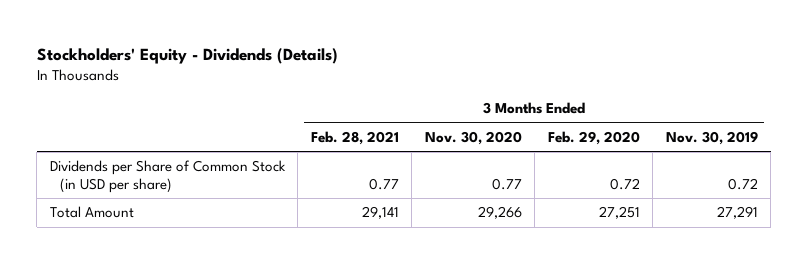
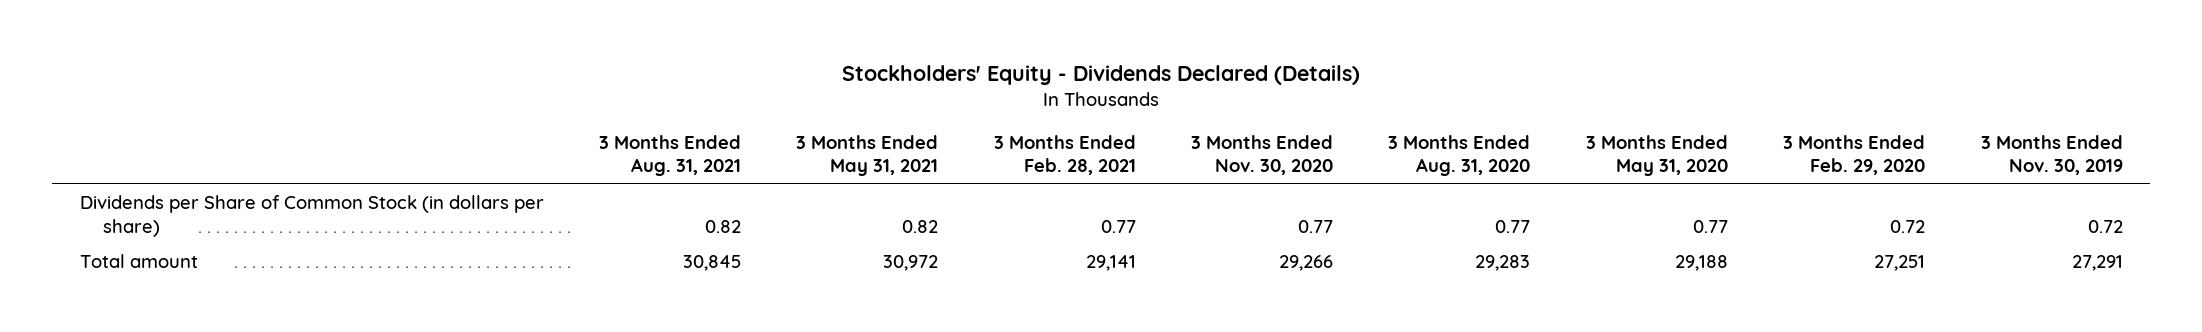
[36,47,338,64] Stockholders' Equity - Dividends (Details) -> [842,64,1361,85] Stockholders' Equity - Dividends Declared (Details)
none -> [599,134,742,177] 3 Months Ended Aug. 31, 2021
none -> [796,134,939,177] 3 Months Ended May 31, 2021
none -> [1388,134,1531,177] 3 Months Ended Aug. 31, 2020
none -> [1585,134,1728,177] 3 Months Ended May 31, 2020
[49,160,286,193] Dividends per Share of Common Stock (in USD per share) -> [79,195,544,238] Dividends per Share of Common Stock (in dollars per share)
[49,206,134,219] Total Amount -> [79,254,198,269] Total amount

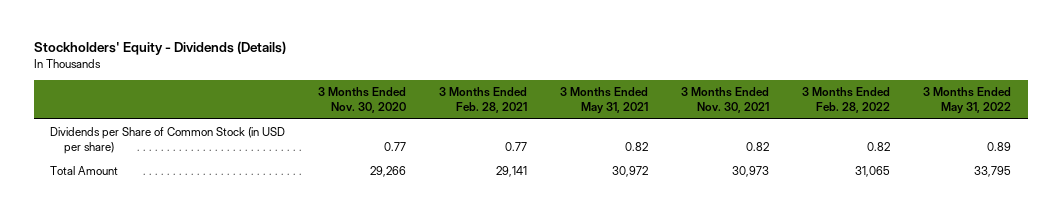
[842,64,1361,85] Stockholders' Equity - Dividends Declared (Details) -> [34,41,287,56] Stockholders' Equity - Dividends (Details)
[599,134,742,177] 3 Months Ended Aug. 31, 2021 -> none
[1388,134,1531,177] 3 Months Ended Aug. 31, 2020 -> none
[1585,134,1728,177] 3 Months Ended May 31, 2020 -> none
[1783,134,1926,176] 3 Months Ended Feb. 29, 2020 -> none
[1980,134,2123,176] 3 Months Ended Nov. 30, 2019 -> none
none -> [681,87,770,114] 3 Months Ended Nov. 30, 2021
none -> [802,87,891,114] 3 Months Ended Feb. 28, 2022
none -> [923,87,1012,115] 3 Months Ended May 31, 2022
[79,195,544,238] Dividends per Share of Common Stock (in dollars per share) -> [50,127,286,155] Dividends per Share of Common Stock (in USD per share)
[79,254,198,269] Total amount -> [50,166,119,176] Total Amount

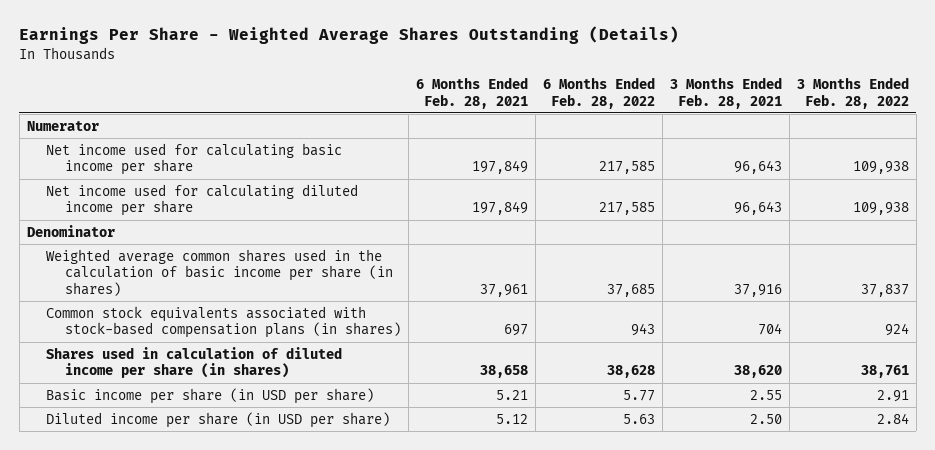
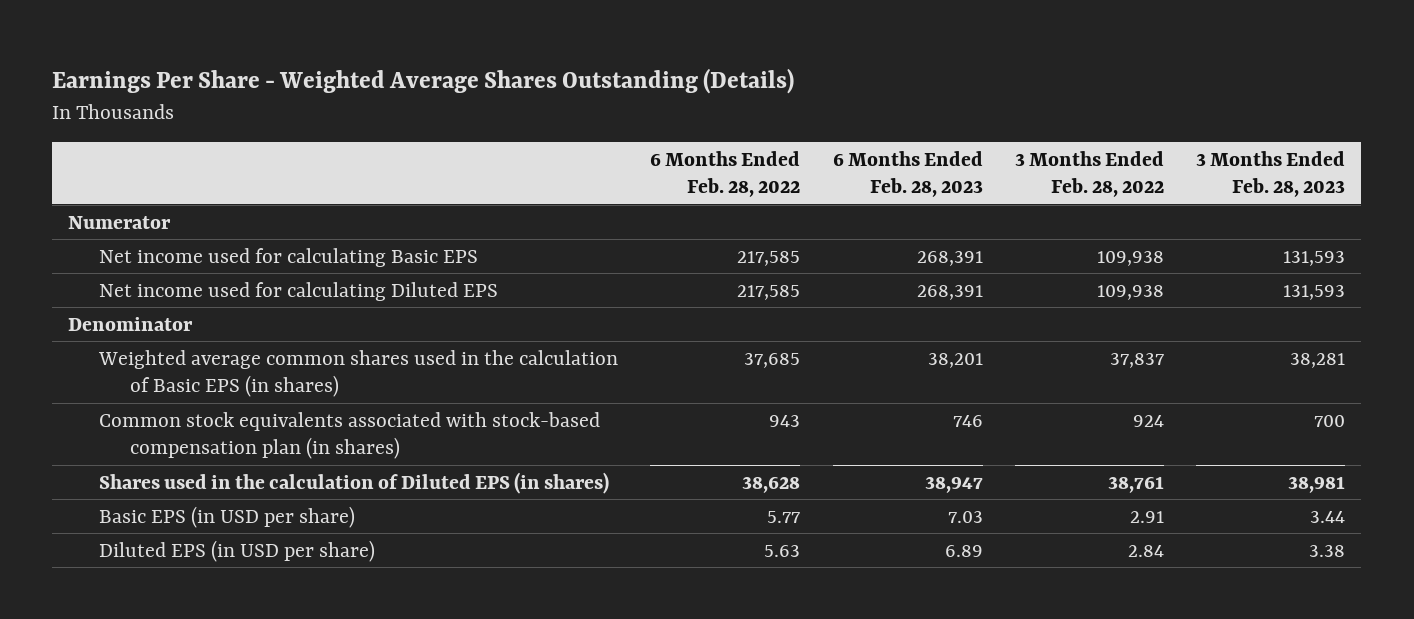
[416,77,529,109] 6 Months Ended Feb. 28, 2021 -> none
[669,77,782,109] 3 Months Ended Feb. 28, 2021 -> none
none -> [832,150,983,198] 6 Months Ended Feb. 28, 2023
none -> [1196,150,1346,198] 3 Months Ended Feb. 28, 2023
[45,142,342,176] Net income used for calculating basic income per share -> [99,247,479,267] Net income used for calculating Basic EPS
[45,183,358,217] Net income used for calculating diluted income per share -> [99,281,499,301] Net income used for calculating Diluted EPS
[45,248,394,296] Weighted average common shares used in the calculation of basic income per share (in shares) -> [98,349,619,398] Weighted average common shares used in the calculation of Basic EPS (in shares)
[45,305,402,339] Common stock equivalents associated with stock-based compensation plans (in shares) -> [99,411,601,460] Common stock equivalents associated with stock-based compensation plan (in shares)
[45,346,342,379] Shares used in calculation of diluted income per share (in shares) -> [99,471,610,494] Shares used in the calculation of Diluted EPS (in shares)
[45,387,374,404] Basic income per share (in USD per share) -> [99,505,356,528] Basic EPS (in USD per share)
[45,411,390,428] Diluted income per share (in USD per share) -> [99,539,376,562] Diluted EPS (in USD per share)

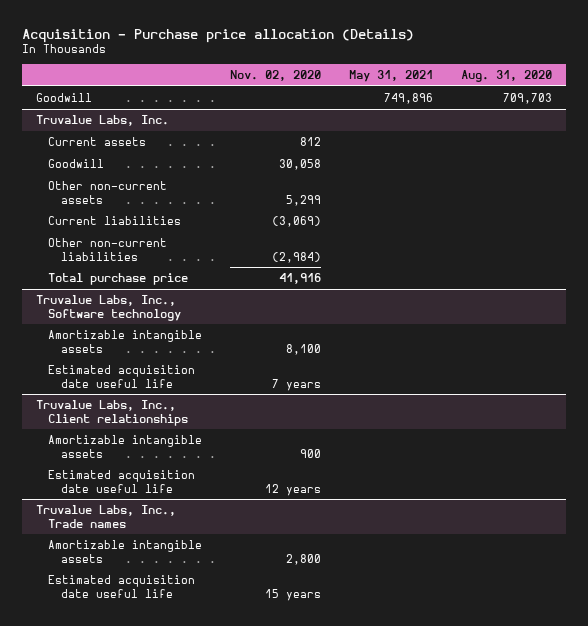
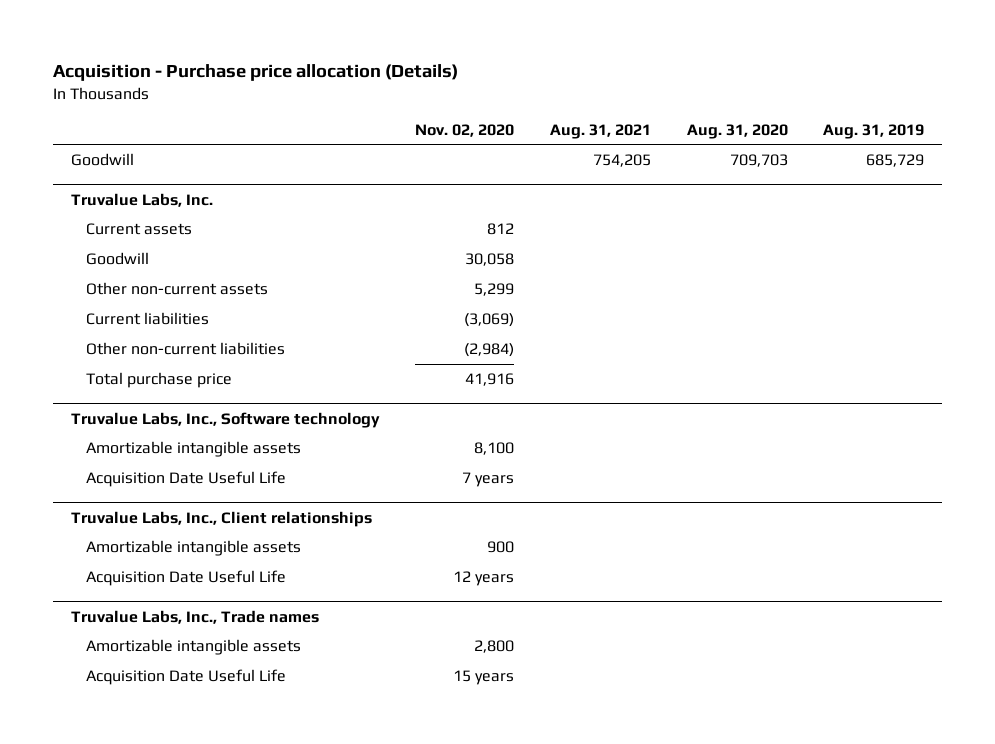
[349,70,434,83] May 31, 2021 -> none
none -> [549,123,651,139] Aug. 31, 2021
none -> [823,123,925,139] Aug. 31, 2019
[48,364,196,388] Estimated acquisition date useful life -> [86,470,287,487] Acquisition Date Useful Life
[48,469,196,493] Estimated acquisition date useful life -> [86,569,287,586] Acquisition Date Useful Life
[48,574,196,598] Estimated acquisition date useful life -> [86,668,287,685] Acquisition Date Useful Life

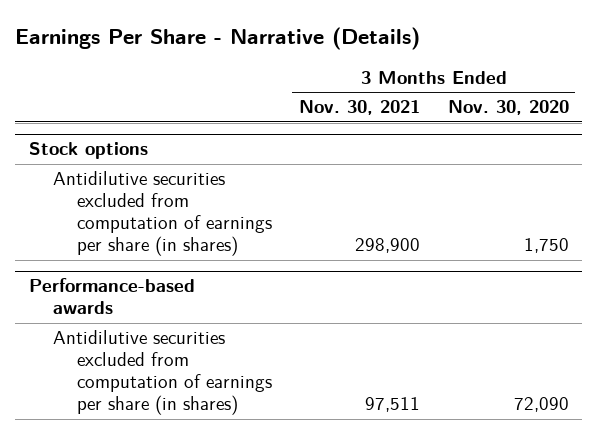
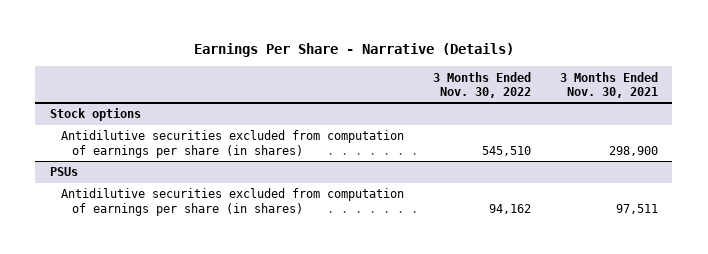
[447,100,569,116] Nov. 30, 2020 -> none
none -> [432,71,531,98] 3 Months Ended Nov. 30, 2022
[28,278,195,315] Performance-based awards -> [49,167,78,177] PSUs

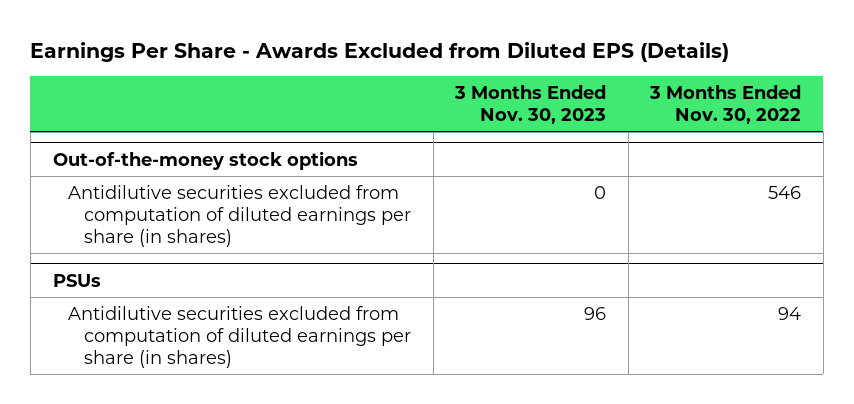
[193,43,514,58] Earnings Per Share - Narrative (Details) -> [30,42,730,63] Earnings Per Share - Awards Excluded from Diluted EPS (Details)
[559,71,658,98] 3 Months Ended Nov. 30, 2021 -> none
none -> [454,85,607,124] 3 Months Ended Nov. 30, 2023
[49,108,141,122] Stock options -> [52,150,358,170] Out-of-the-money stock options
[60,130,404,158] Antidilutive securities excluded from computation of earnings per share (in shares) -> [68,184,412,247] Antidilutive securities excluded from computation of diluted earnings per share (in shares)
[481,145,531,156] 545,510 -> [768,185,802,199] 546
[60,188,404,216] Antidilutive securities excluded from computation of earnings per share (in shares) -> [68,305,412,368] Antidilutive securities excluded from computation of diluted earnings per share (in shares)
[488,203,531,214] 94,162 -> [778,306,802,320] 94

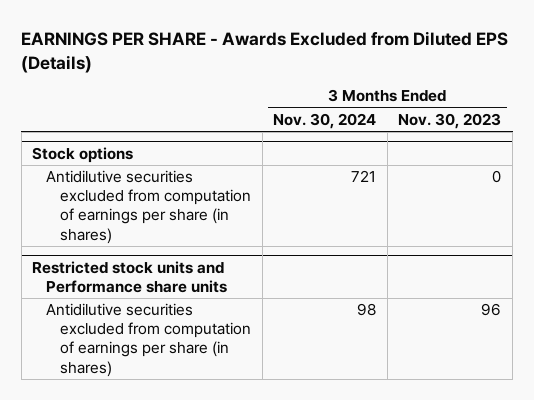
[30,42,730,63] Earnings Per Share - Awards Excluded from Diluted EPS (Details) -> [21,30,509,73] EARNINGS PER SHARE - Awards Excluded from Diluted EPS (Details)
[649,85,802,124] 3 Months Ended Nov. 30, 2022 -> none
none -> [273,112,377,129] Nov. 30, 2024
[52,273,101,287] PSUs -> none
[52,150,358,170] Out-of-the-money stock options -> [32,146,134,163] Stock options
[68,184,412,247] Antidilutive securities excluded from computation of diluted earnings per share (in shares) -> [46,170,251,244] Antidilutive securities excluded from computation of earnings per share (in shares)
none -> [32,260,228,293] Restricted stock units and Performance share units
[68,305,412,368] Antidilutive securities excluded from computation of diluted earnings per share (in shares) -> [46,303,251,377] Antidilutive securities excluded from computation of earnings per share (in shares)

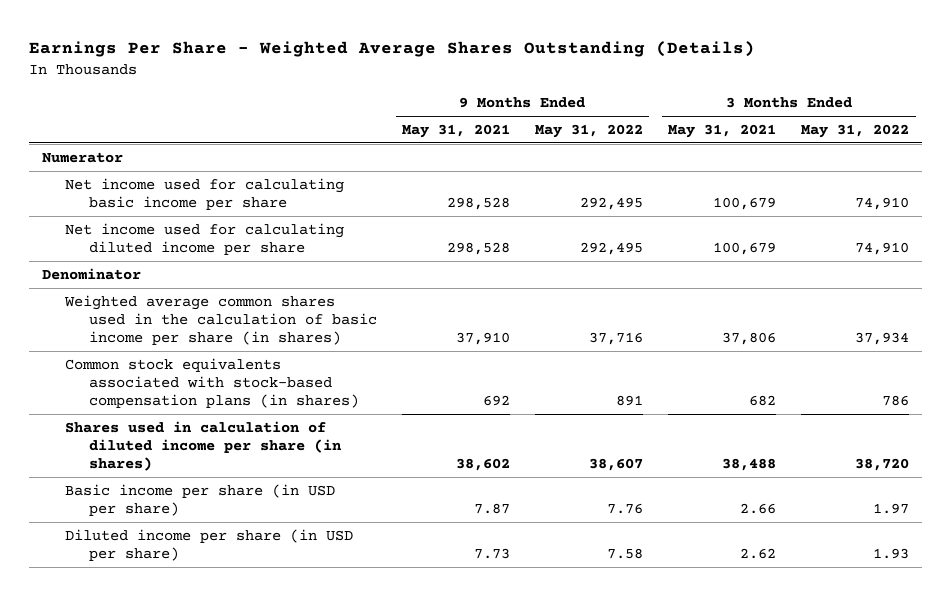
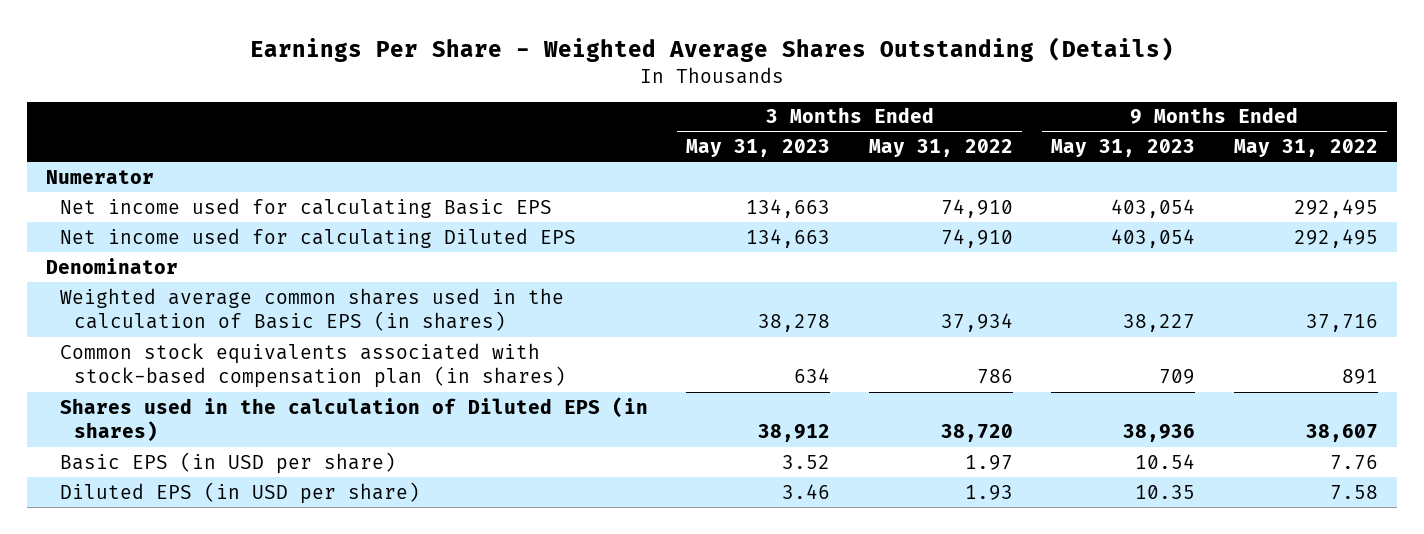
[401,123,510,138] May 31, 2021 -> none
[668,123,777,138] May 31, 2021 -> none
none -> [686,139,831,158] May 31, 2023
none -> [1051,139,1196,158] May 31, 2023
[65,177,345,210] Net income used for calculating basic income per share -> [59,197,552,218] Net income used for calculating Basic EPS
[65,222,345,255] Net income used for calculating diluted income per share -> [59,227,576,248] Net income used for calculating Diluted EPS
[64,294,377,345] Weighted average common shares used in the calculation of basic income per share (in shares) -> [59,287,564,332] Weighted average common shares used in the calculation of Basic EPS (in shares)
[65,357,359,408] Common stock equivalents associated with stock-based compensation plans (in shares) -> [59,342,566,389] Common stock equivalents associated with stock-based compensation plan (in shares)
[65,420,342,471] Shares used in calculation of diluted income per share (in shares) -> [59,396,648,443] Shares used in the calculation of Diluted EPS (in shares)
[65,483,336,516] Basic income per share (in USD per share) -> [59,451,396,474] Basic EPS (in USD per share)
[65,528,354,561] Diluted income per share (in USD per share) -> [59,481,420,504] Diluted EPS (in USD per share)

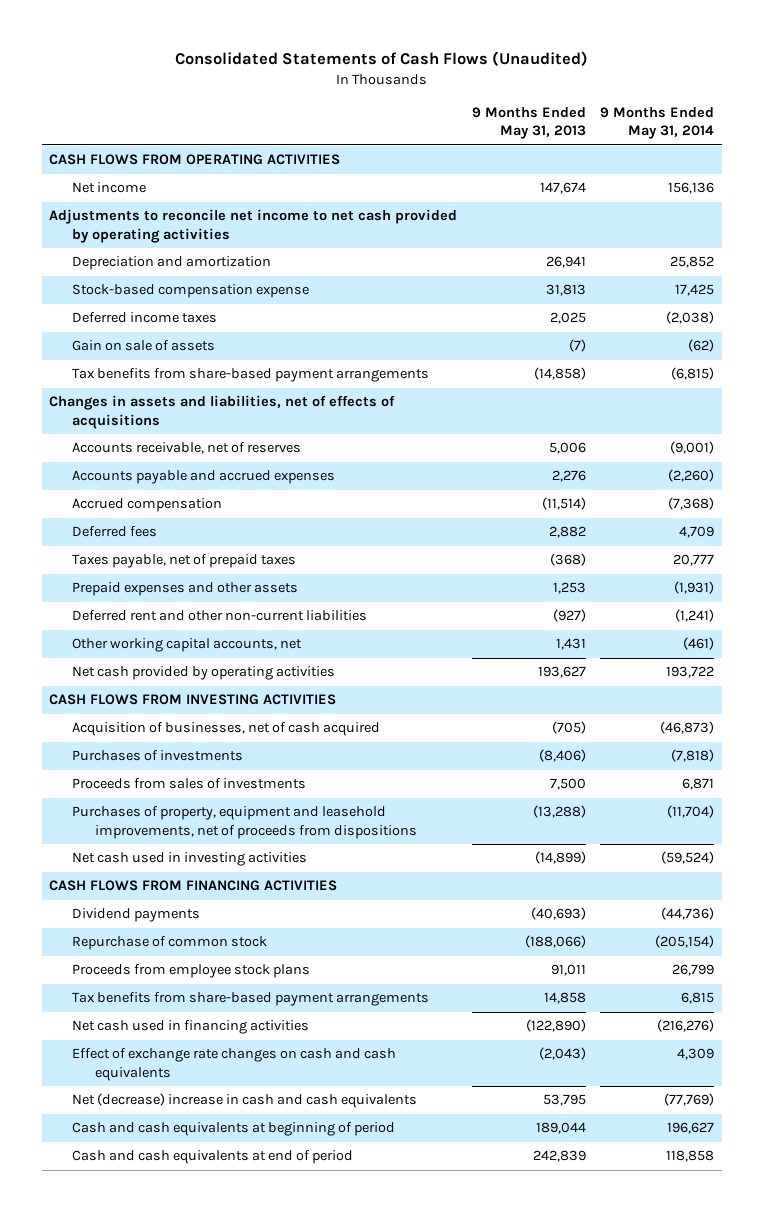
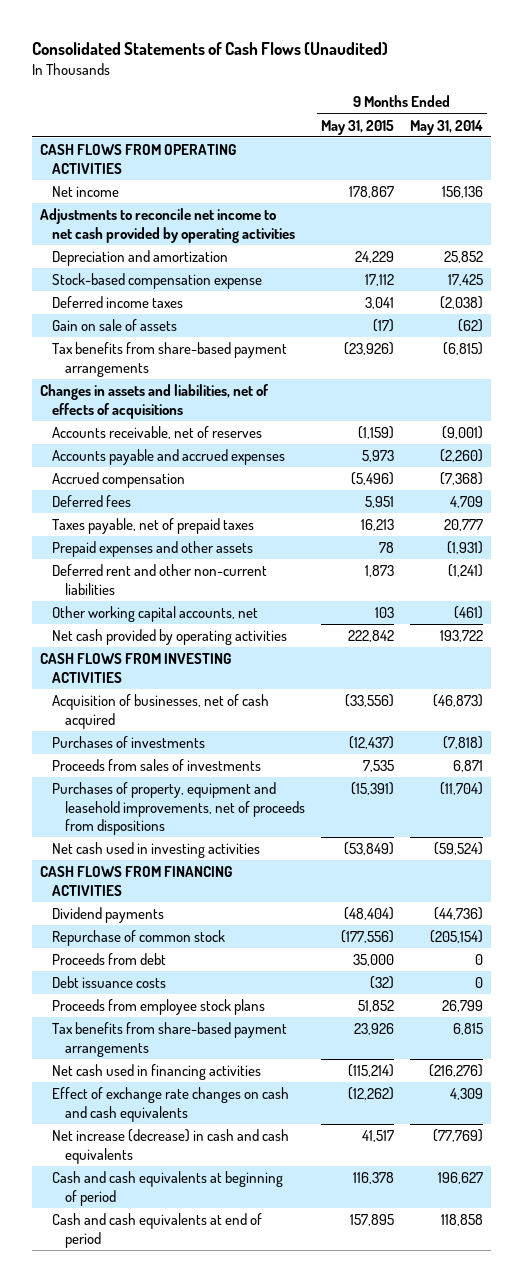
[471,106,586,140] 9 Months Ended May 31, 2013 -> none
none -> [321,119,395,135] May 31, 2015
none -> [52,953,167,966] Proceeds from debt
none -> [52,976,167,989] Debt issuance costs
[71,1093,417,1109] Net (decrease) increase in cash and cash equivalents -> [52,1129,290,1164] Net increase (decrease) in cash and cash equivalents

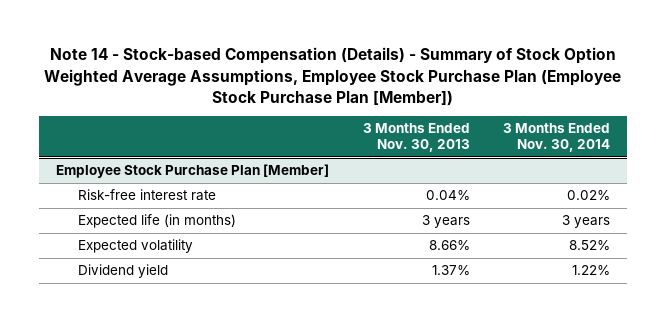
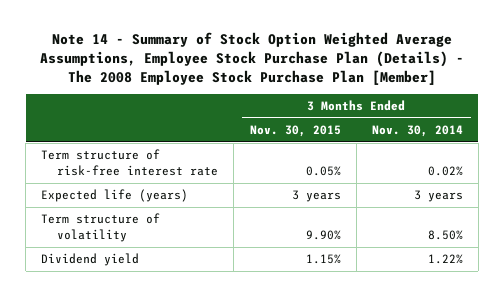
[44,47,622,106] Note 14 - Stock-based Compensation (Details) - Summary of Stock Option Weighted Average Assumptions, Employee Stock Purchase Plan (Employee Stock Purchase Plan [Member]) -> [39,32,464,85] Note 14 - Summary of Stock Option Weighted Average Assumptions, Employee Stock Purchase Plan (Details) - The 2008 Employee Stock Purchase Plan [Member]
[362,123,470,153] 3 Months Ended Nov. 30, 2013 -> none
none -> [249,124,341,137] Nov. 30, 2015
[56,164,330,179] Employee Stock Purchase Plan [Member] -> none
[77,189,216,202] Risk-free interest rate -> [41,149,219,176] Term structure of risk-free interest rate
[77,214,236,229] Expected life (in months) -> [41,189,189,203] Expected life (years)
[77,239,193,254] Expected volatility -> [41,213,161,242] Term structure of volatility
[569,240,611,251] 8.52% -> [427,229,463,240] 8.50%

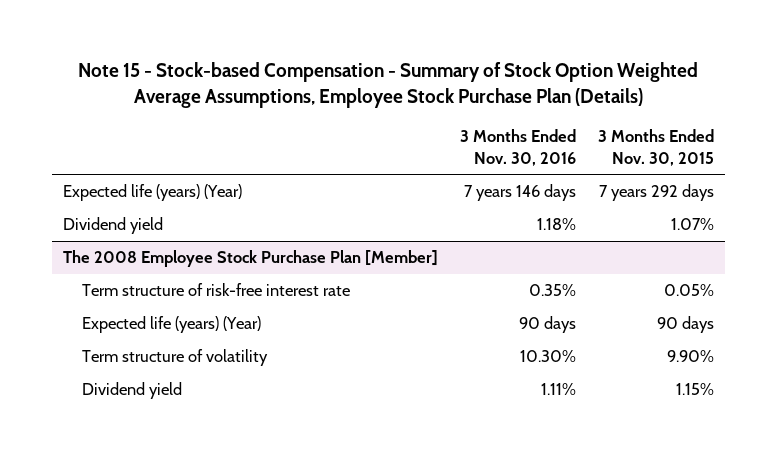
[39,32,464,85] Note 14 - Summary of Stock Option Weighted Average Assumptions, Employee Stock Purchase Plan (Details) - The 2008 Employee Stock Purchase Plan [Member] -> [78,62,699,109] Note 15 - Stock-based Compensation - Summary of Stock Option Weighted Average Assumptions, Employee Stock Purchase Plan (Details)
[371,124,463,137] Nov. 30, 2014 -> none
none -> [459,129,576,166] 3 Months Ended Nov. 30, 2016
none -> [62,184,242,202] Expected life (years) (Year)
none -> [62,217,163,235] Dividend yield
none -> [62,250,438,268] The 2008 Employee Stock Purchase Plan [Member]
[41,189,189,203] Expected life (years) -> [81,316,261,334] Expected life (years) (Year)
[291,190,341,203] 3 years -> [656,316,714,334] 90 days

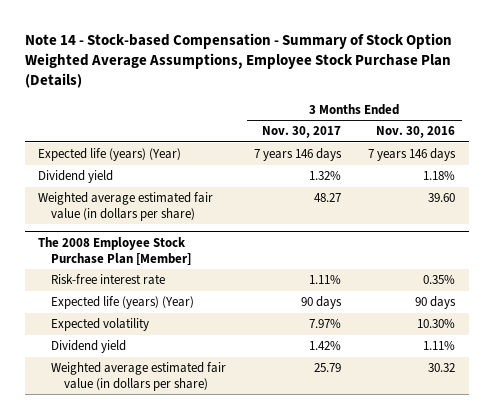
[78,62,699,109] Note 15 - Stock-based Compensation - Summary of Stock Option Weighted Average Assumptions, Employee Stock Purchase Plan (Details) -> [24,32,452,89] Note 14 - Stock-based Compensation - Summary of Stock Option Weighted Average Assumptions, Employee Stock Purchase Plan (Details)
[597,129,714,166] 3 Months Ended Nov. 30, 2015 -> none
none -> [261,126,341,139] Nov. 30, 2017
none -> [38,192,214,221] Weighted average estimated fair value (in dollars per share)
[81,283,350,297] Term structure of risk-free interest rate -> [51,274,166,286] Risk-free interest rate
[81,349,268,367] Term structure of volatility -> [51,318,150,332] Expected volatility
none -> [51,362,227,391] Weighted average estimated fair value (in dollars per share)

